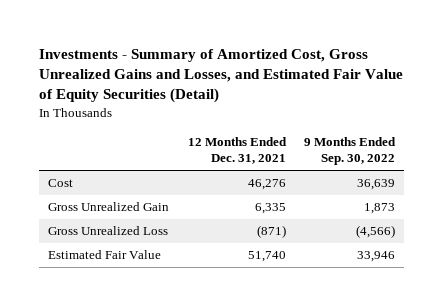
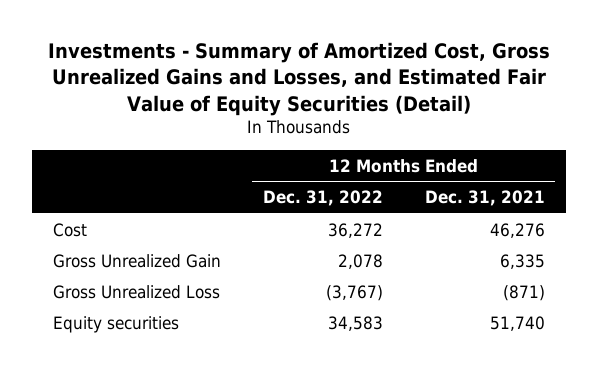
[304,137,397,166] 9 Months Ended Sep. 30, 2022 -> none
none -> [262,190,383,207] Dec. 31, 2022
[48,250,162,260] Estimated Fair Value -> [52,315,179,333] Equity securities

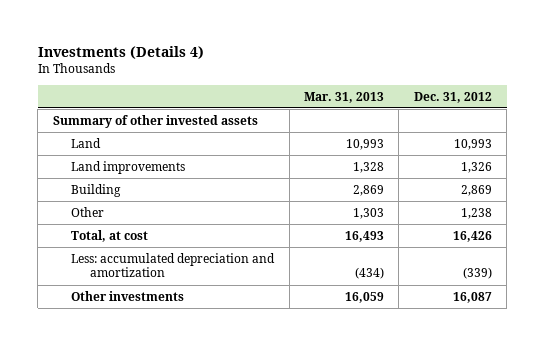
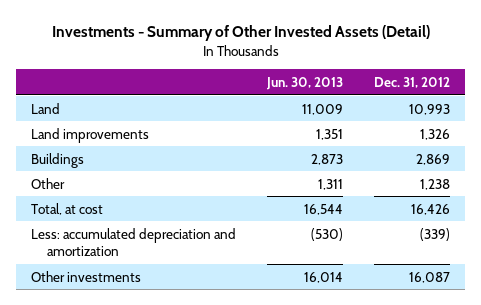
[37,45,204,59] Investments (Details 4) -> [51,25,430,42] Investments - Summary of Other Invested Assets (Detail)
[304,91,385,103] Mar. 31, 2013 -> none
none -> [266,76,344,90] Jun. 30, 2013
[52,114,258,128] Summary of other invested assets -> none
[71,183,122,197] Building -> [31,152,85,168] Buildings

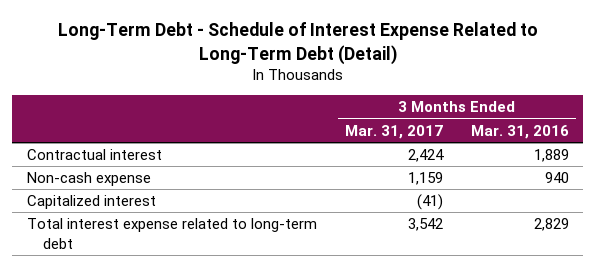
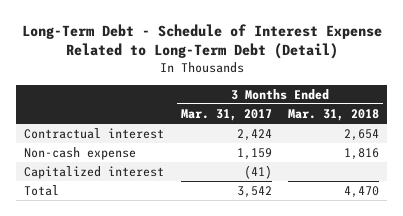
[471,124,570,139] Mar. 31, 2016 -> none
none -> [288,108,380,121] Mar. 31, 2018
[26,218,317,249] Total interest expense related to long-term debt -> [24,184,60,196] Total

